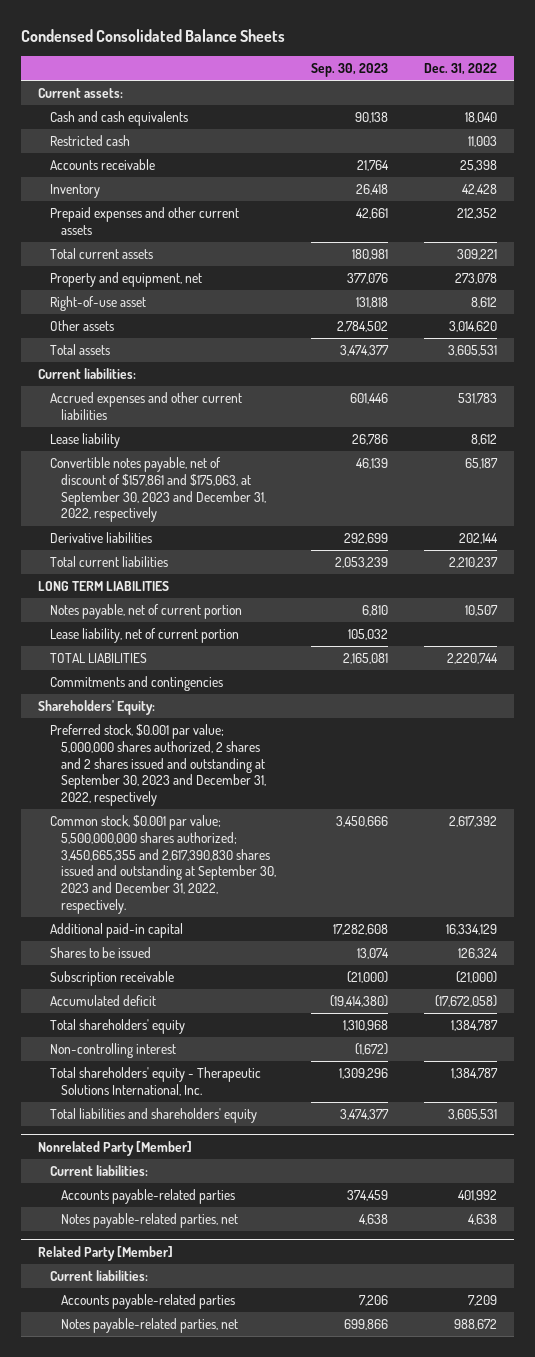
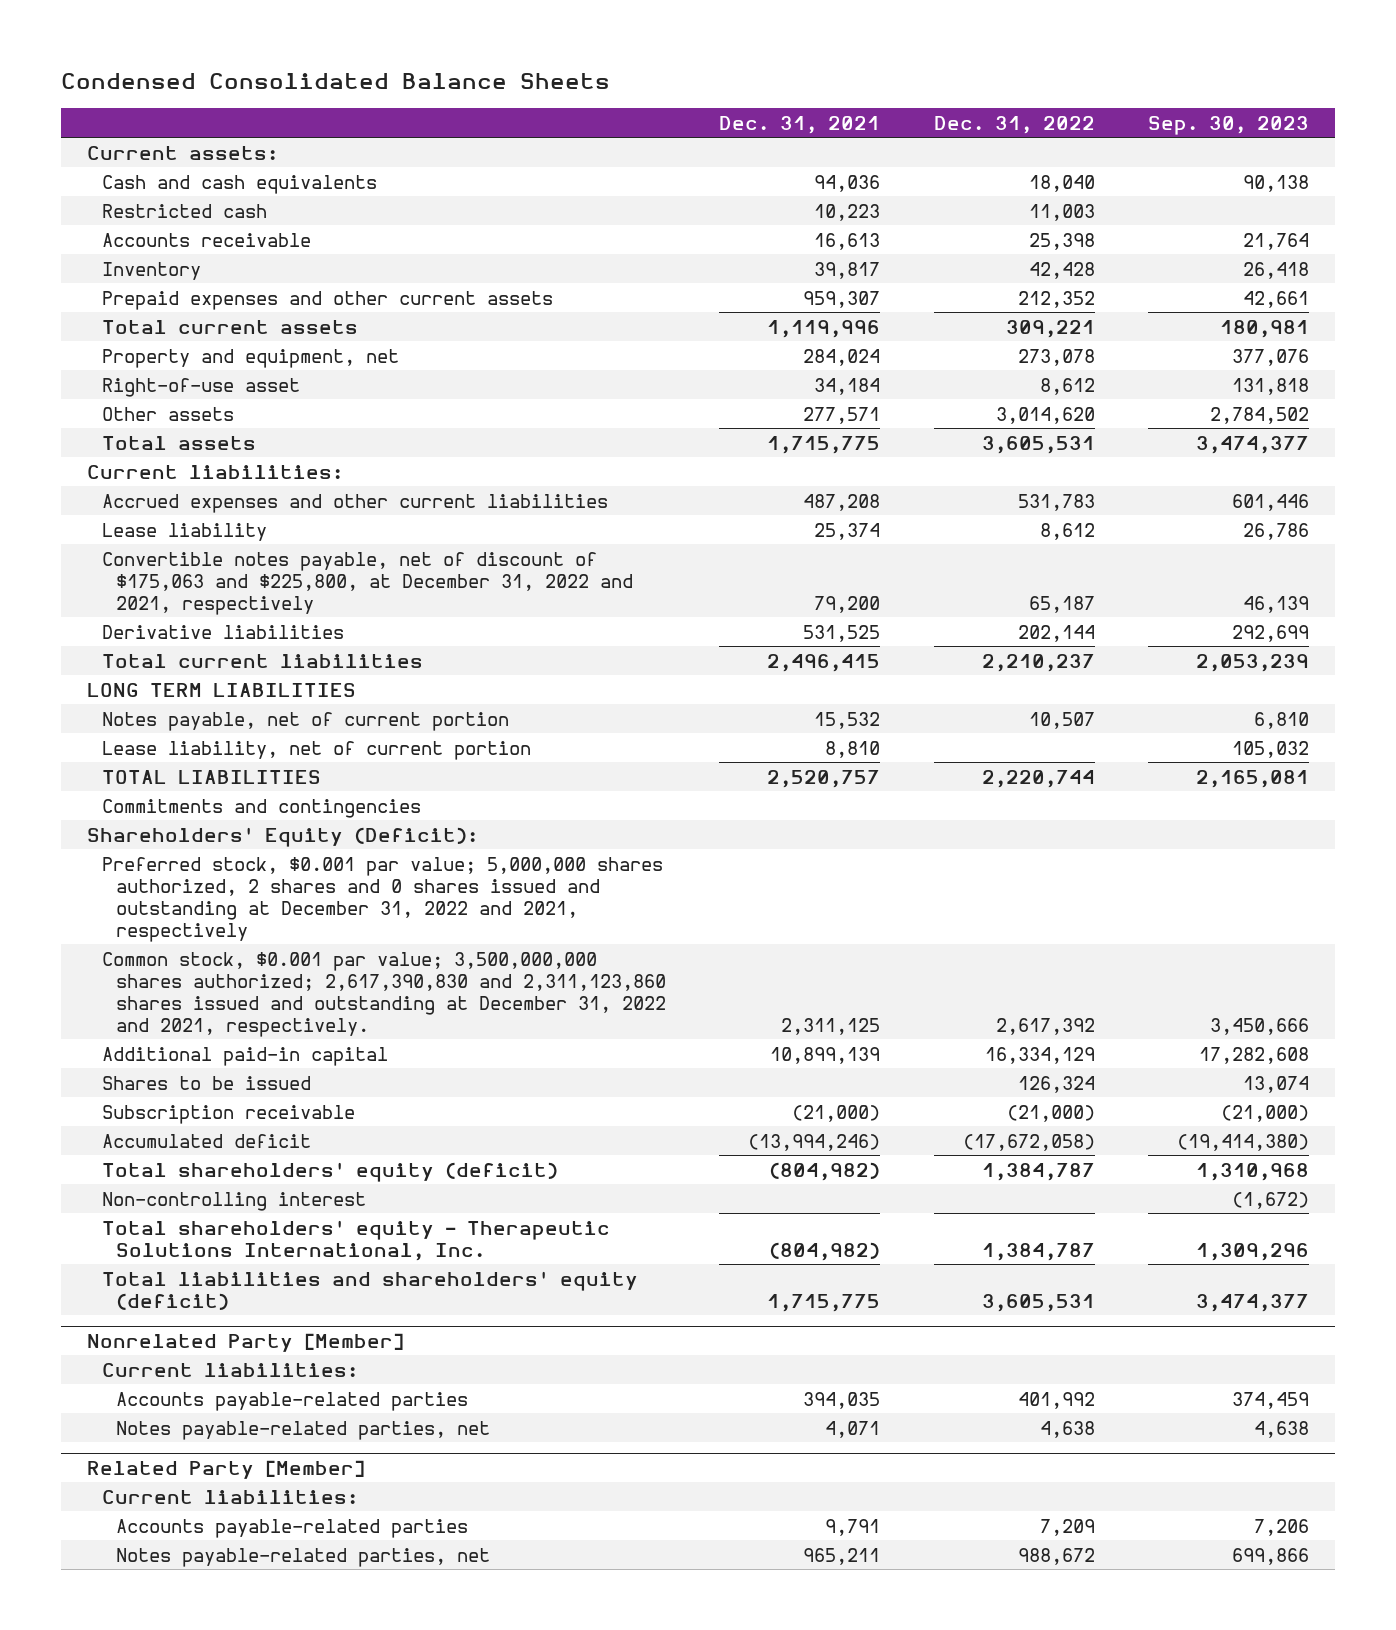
none -> [719,115,881,134] Dec. 31, 2021
[49,457,267,523] Convertible notes payable, net of discount of $157,861 and $175,063, at September 30, 2023 and December 31, 2022, respectively -> [101,551,634,615] Convertible notes payable, net of discount of $175,063 and $225,800, at December 31, 2022 and 2021, respectively
[38,700,156,716] Shareholders' Equity: -> [87,826,479,847] Shareholders' Equity (Deficit):
[49,724,267,807] Preferred stock, $0.001 par value; 5,000,000 shares authorized, 2 shares and 2 shares issued and outstanding at September 30, 2023 and December 31, 2022, respectively -> [101,856,663,942] Preferred stock, $0.001 par value; 5,000,000 shares authorized, 2 shares and 0 shares issued and outstanding at December 31, 2022 and 2021, respectively
[49,815,277,914] Common stock, $0.001 par value; 5,500,000,000 shares authorized; 3,450,665,355 and 2,617,390,830 shares issued and outstanding at September 30, 2023 and December 31, 2022, respectively. -> [101,951,667,1037] Common stock, $0.001 par value; 3,500,000,000 shares authorized; 2,617,390,830 and 2,311,123,860 shares issued and outstanding at December 31, 2022 and 2021, respectively.
[49,1019,185,1035] Total shareholders' equity -> [101,1161,558,1182] Total shareholders' equity (deficit)
[49,1108,257,1124] Total liabilities and shareholders' equity -> [101,1270,638,1310] Total liabilities and shareholders' equity (deficit)

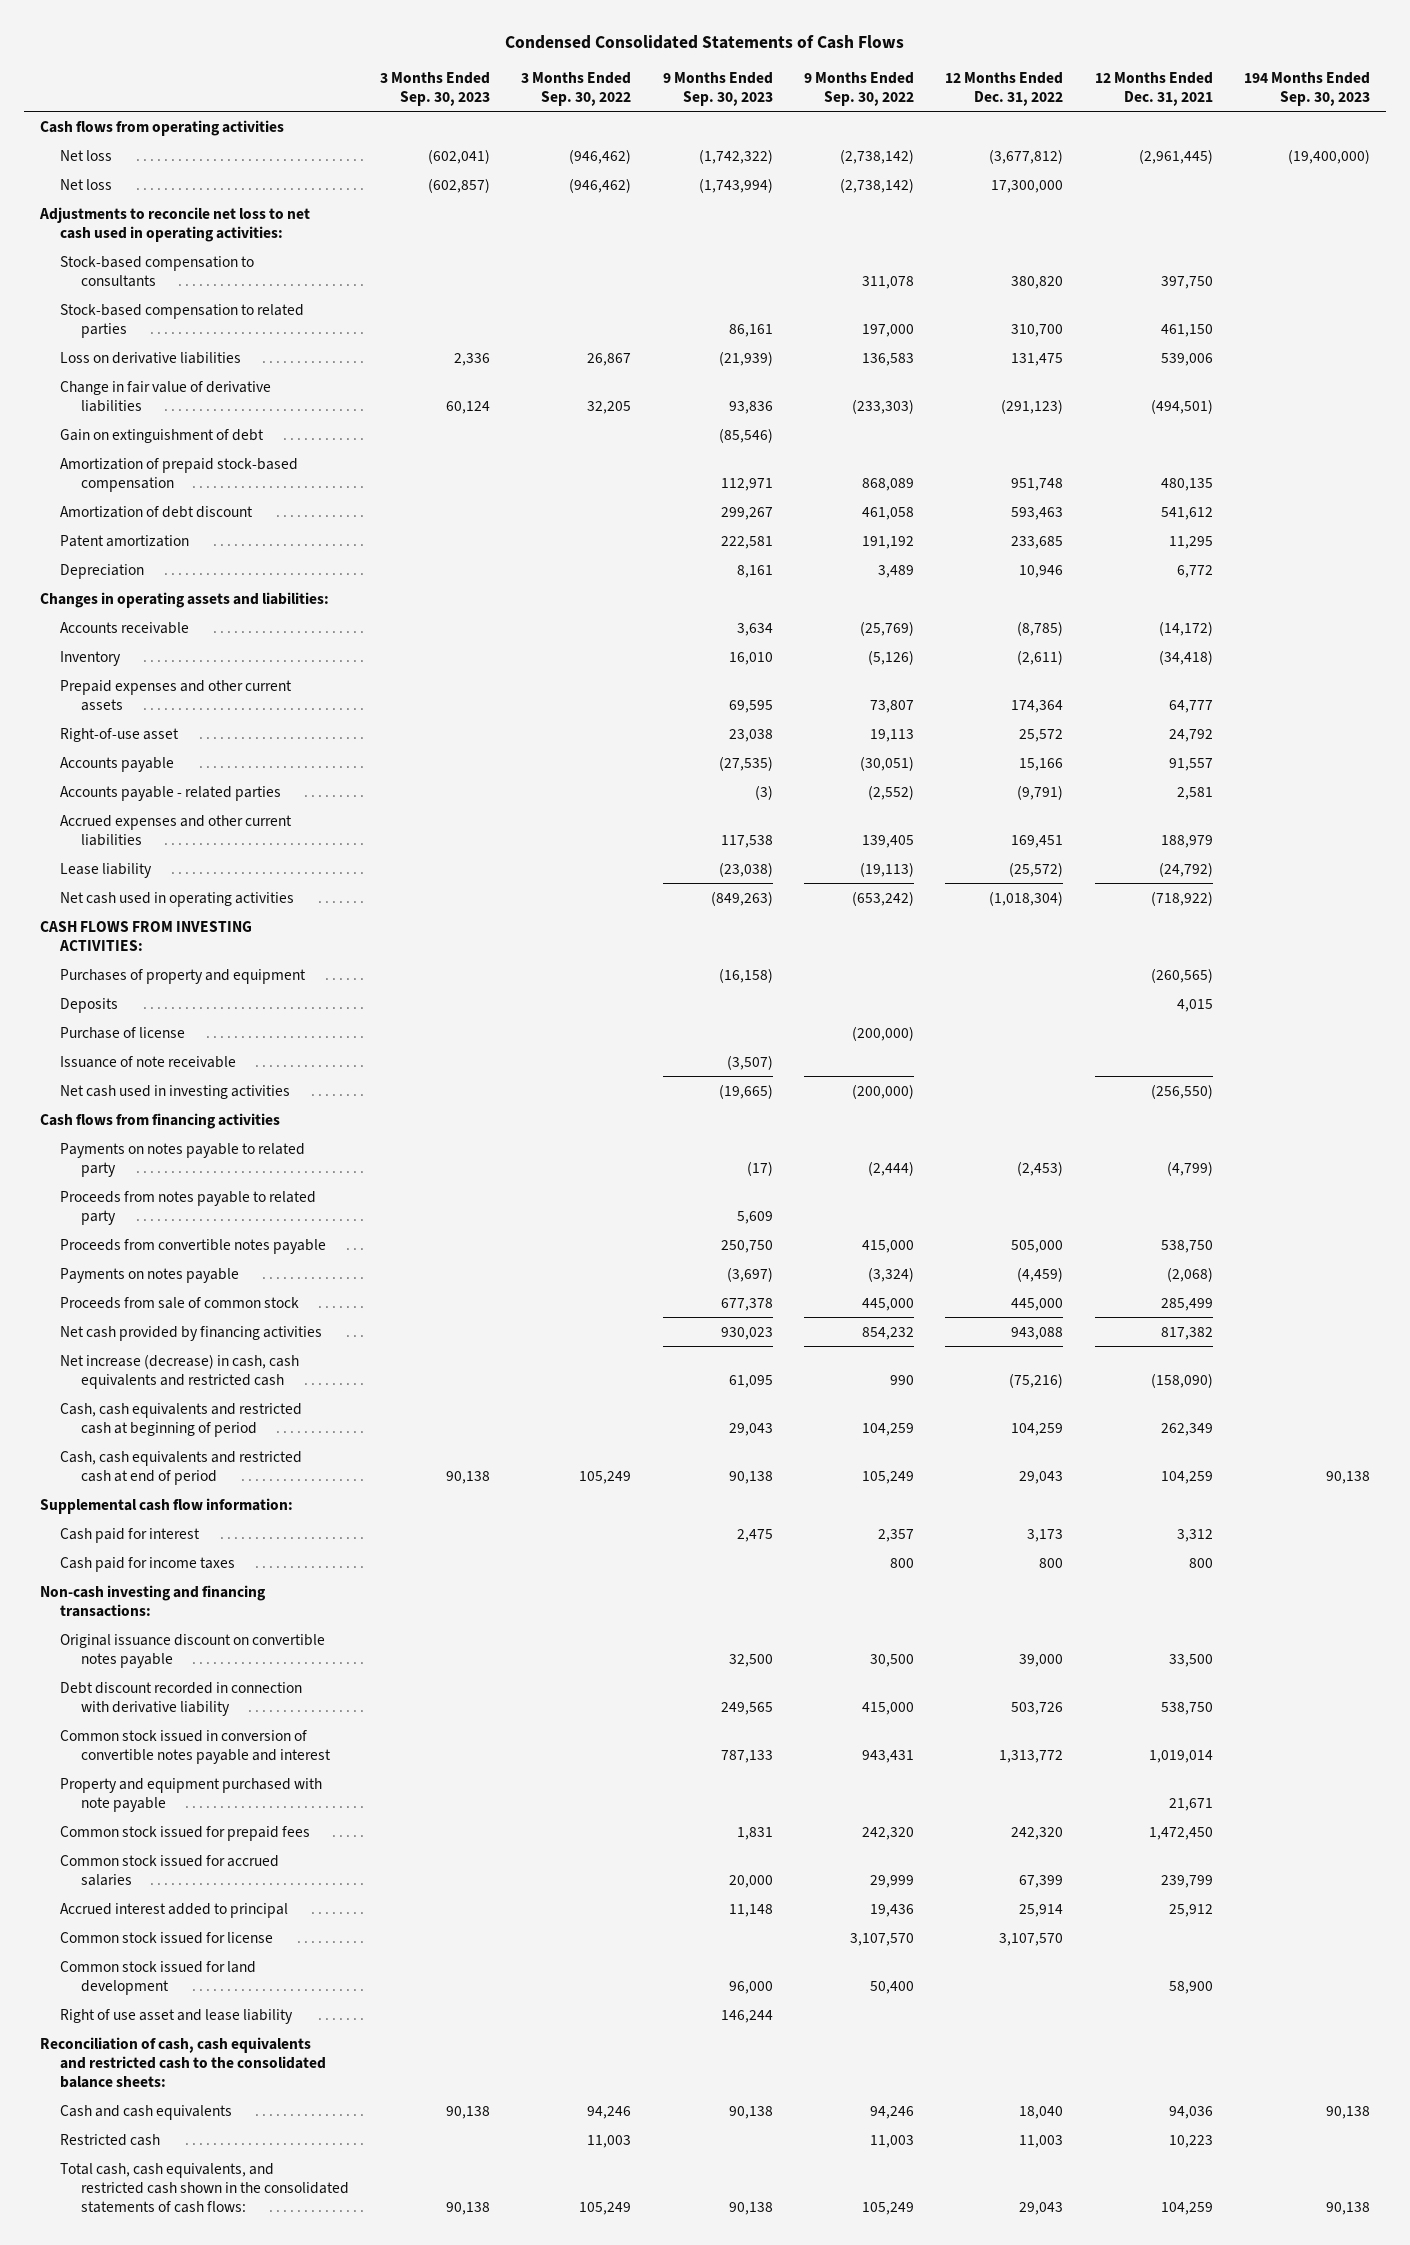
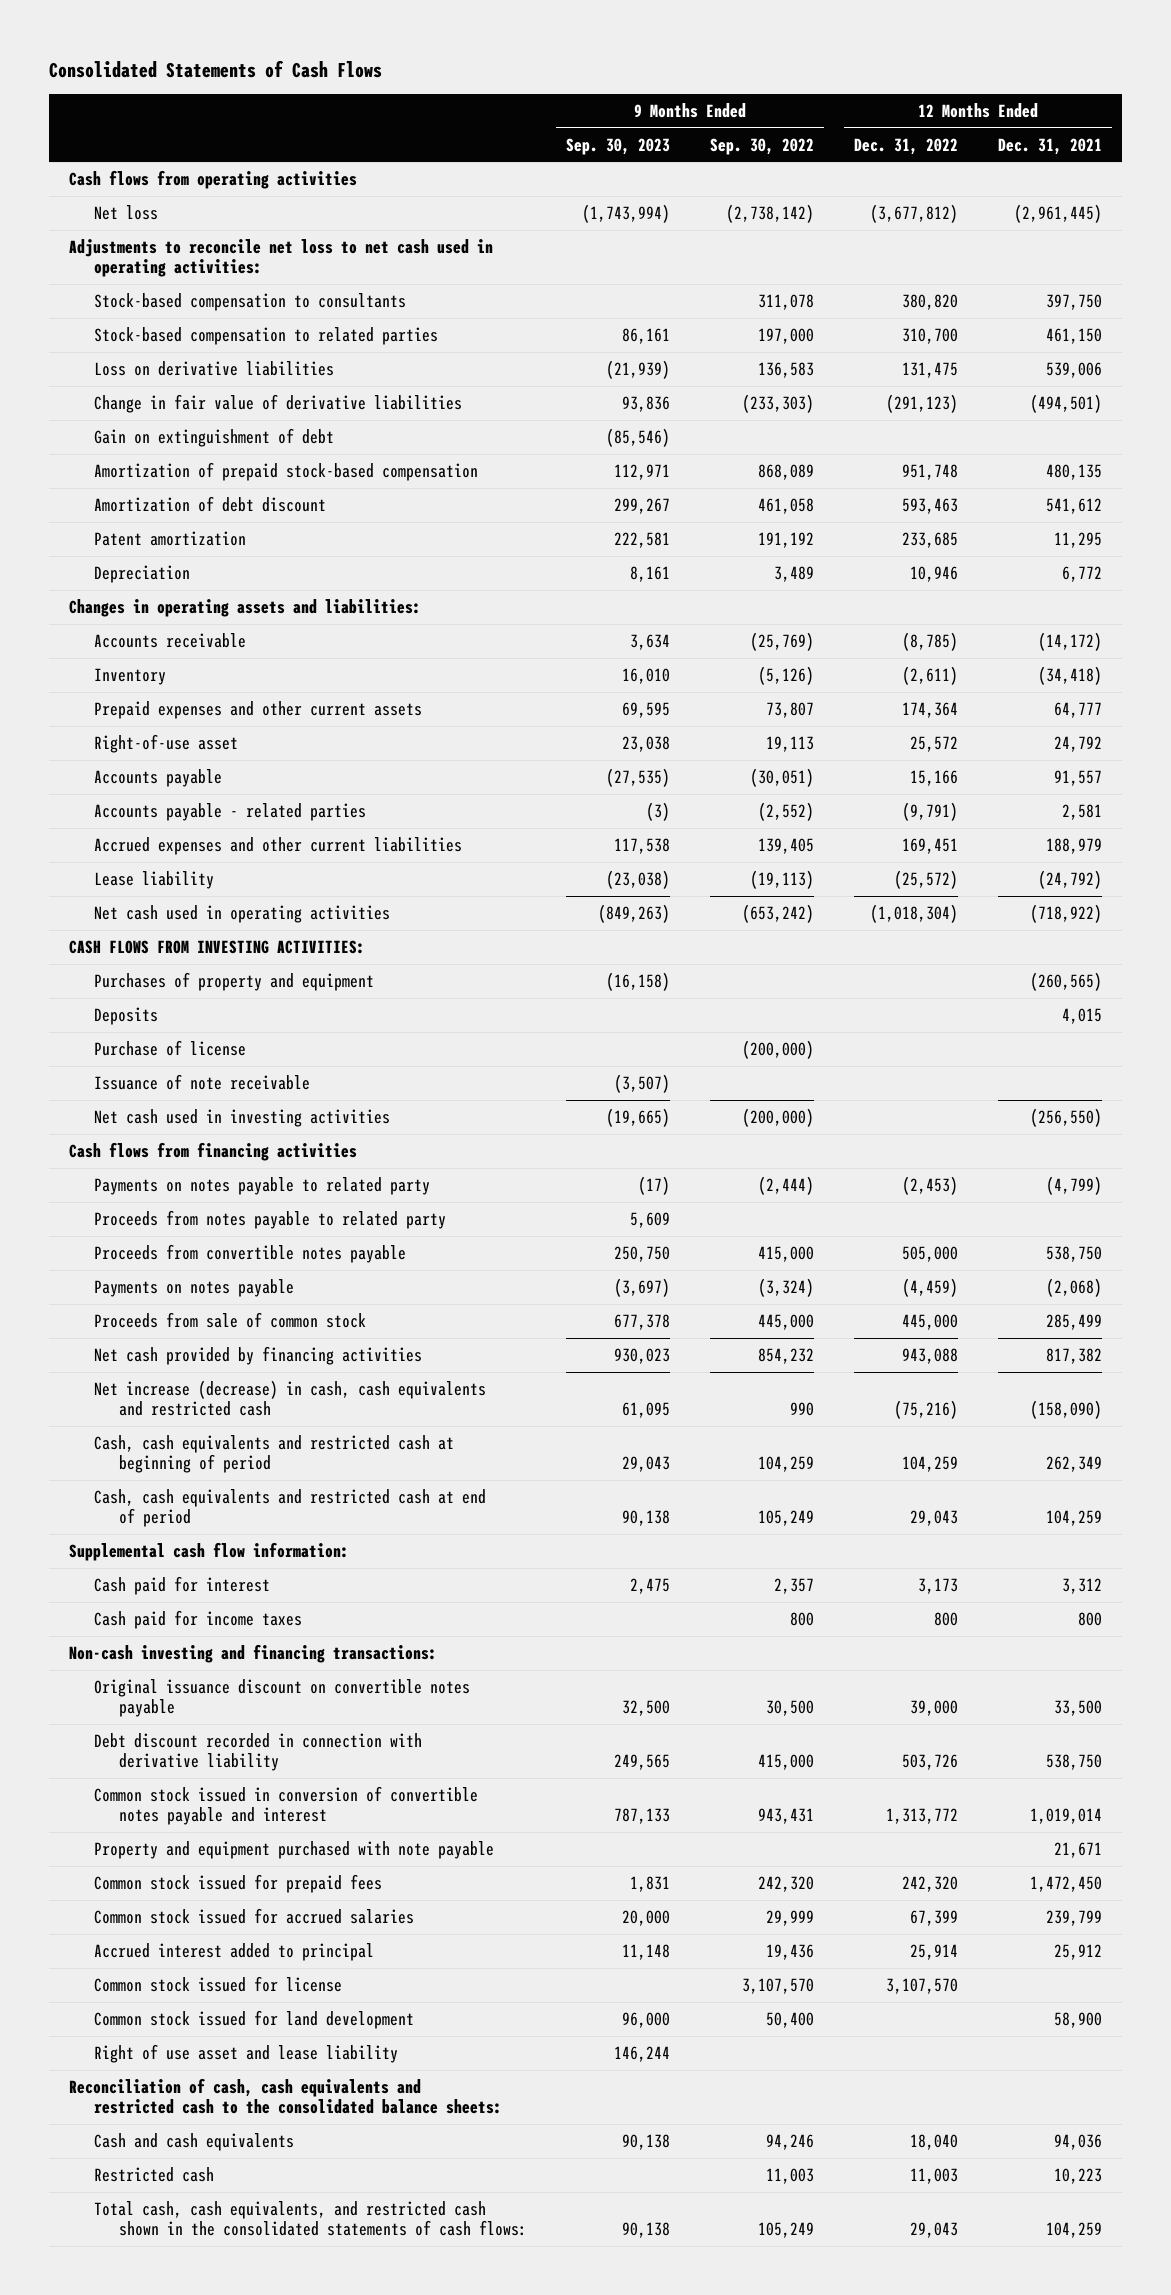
[504,34,904,49] Condensed Consolidated Statements of Cash Flows -> [49,59,383,78] Consolidated Statements of Cash Flows
[380,71,491,106] 3 Months Ended Sep. 30, 2023 -> none
[521,71,632,106] 3 Months Ended Sep. 30, 2022 -> none
[1243,71,1370,106] 194 Months Ended Sep. 30, 2023 -> none
[60,178,113,190] Net loss -> none
[698,148,773,164] (1,742,322) -> [582,203,671,223] (1,743,994)

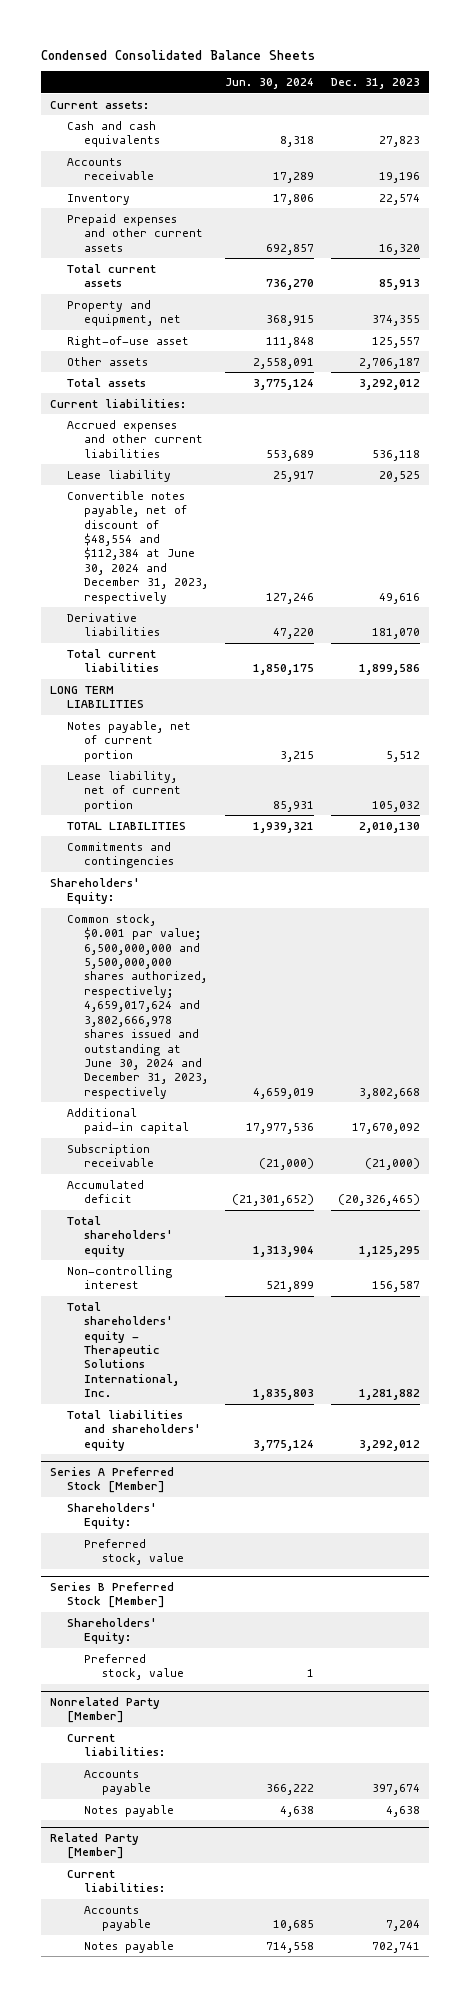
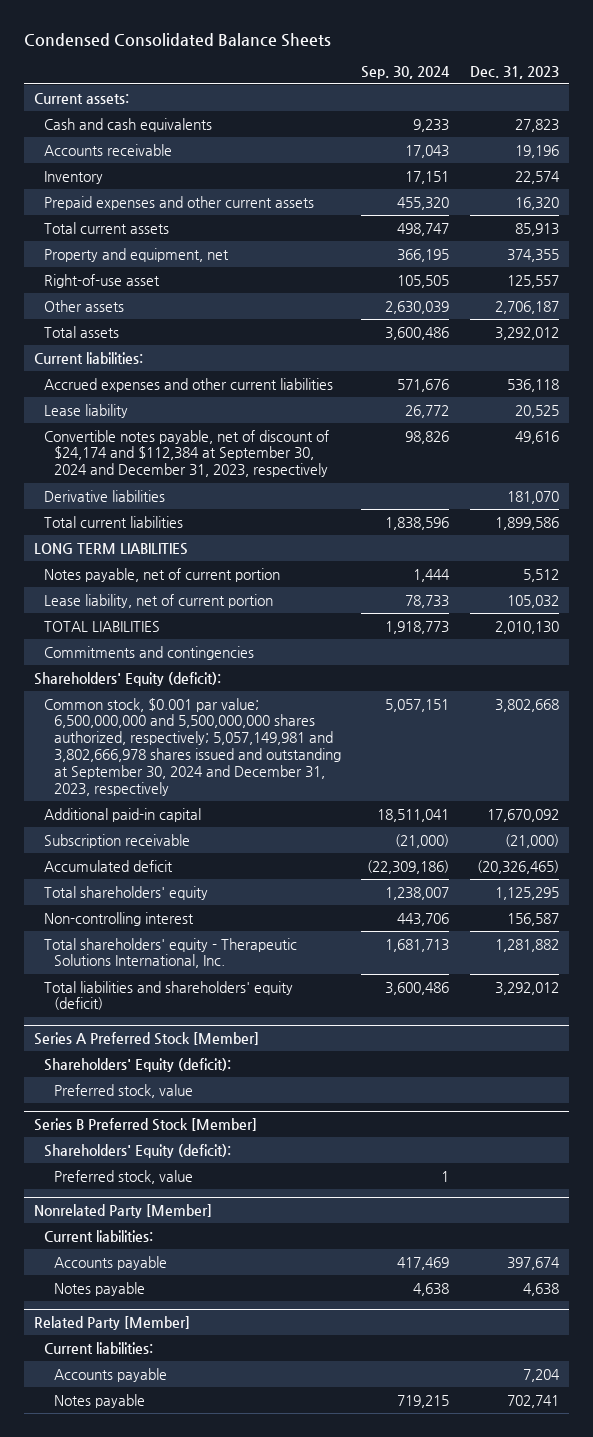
[225,78,315,90] Jun. 30, 2024 -> none
none -> [361,65,451,79] Sep. 30, 2024
[67,490,209,604] Convertible notes payable, net of discount of $48,554 and $112,384 at June 30, 2024 and December 31, 2023, respectively -> [43,429,329,478] Convertible notes payable, net of discount of $24,174 and $112,384 at September 30, 2024 and December 31, 2023, respectively
[49,877,140,905] Shareholders' Equity: -> [34,671,222,686] Shareholders' Equity (deficit):
[67,913,209,1099] Common stock, $0.001 par value; 6,500,000,000 and 5,500,000,000 shares authorized, respectively; 4,659,017,624 and 3,802,666,978 shares issued and outstanding at June 30, 2024 and December 31, 2023, respectively -> [43,697,341,796] Common stock, $0.001 par value; 6,500,000,000 and 5,500,000,000 shares authorized, respectively; 5,057,149,981 and 3,802,666,978 shares issued and outstanding at September 30, 2024 and December 31, 2023, respectively
[67,1409,202,1451] Total liabilities and shareholders' equity -> [43,980,293,1011] Total liabilities and shareholders' equity (deficit)
[67,1502,158,1530] Shareholders' Equity: -> [43,1057,231,1072] Shareholders' Equity (deficit):
[67,1617,158,1645] Shareholders' Equity: -> [43,1143,231,1158] Shareholders' Equity (deficit):

